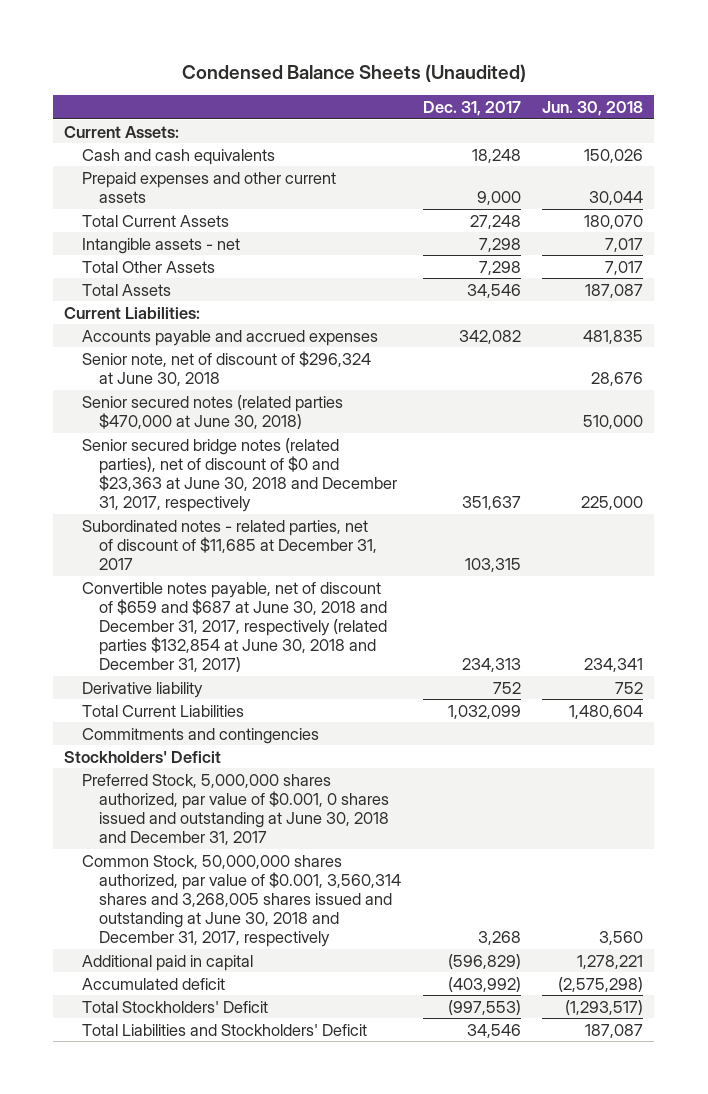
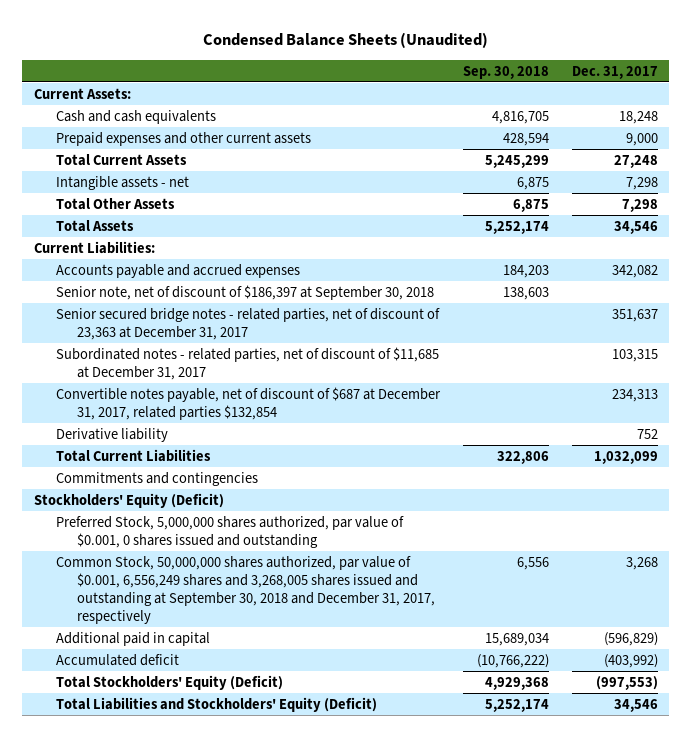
[542,101,644,117] Jun. 30, 2018 -> none
none -> [462,65,549,79] Sep. 30, 2018
[81,394,343,429] Senior secured notes (related parties $470,000 at June 30, 2018) -> none
[81,350,371,386] Senior note, net of discount of $296,324 at June 30, 2018 -> [55,284,434,300] Senior note, net of discount of $186,397 at September 30, 2018
[81,437,398,512] Senior secured bridge notes (related parties), net of discount of $0 and $23,363 at June 30, 2018 and December 31, 2017, respectively -> [55,307,440,341] Senior secured bridge notes - related parties, net of discount of 23,363 at December 31, 2017
[81,581,388,673] Convertible notes payable, net of discount of $659 and $687 at June 30, 2018 and December 31, 2017, respectively (related parties $132,854 at June 30, 2018 and December 31, 2017) -> [55,386,441,421] Convertible notes payable, net of discount of $687 at December 31, 2017, related parties $132,854
[64,750,222,763] Stockholders' Deficit -> [33,492,224,508] Stockholders' Equity (Deficit)
[81,773,390,845] Preferred Stock, 5,000,000 shares authorized, par value of $0.001, 0 shares issued and outstanding at June 30, 2018 and December 31, 2017 -> [55,515,404,549] Preferred Stock, 5,000,000 shares authorized, par value of $0.001, 0 shares issued and outstanding
[81,854,402,948] Common Stock, 50,000,000 shares authorized, par value of $0.001, 3,560,314 shares and 3,268,005 shares issued and outstanding at June 30, 2018 and December 31, 2017, respectively -> [55,555,436,625] Common Stock, 50,000,000 shares authorized, par value of $0.001, 6,556,249 shares and 3,268,005 shares issued and outstanding at September 30, 2018 and December 31, 2017, respectively
[81,1000,268,1013] Total Stockholders' Deficit -> [55,674,283,690] Total Stockholders' Equity (Deficit)
[81,1023,367,1036] Total Liabilities and Stockholders' Deficit -> [55,696,377,712] Total Liabilities and Stockholders' Equity (Deficit)

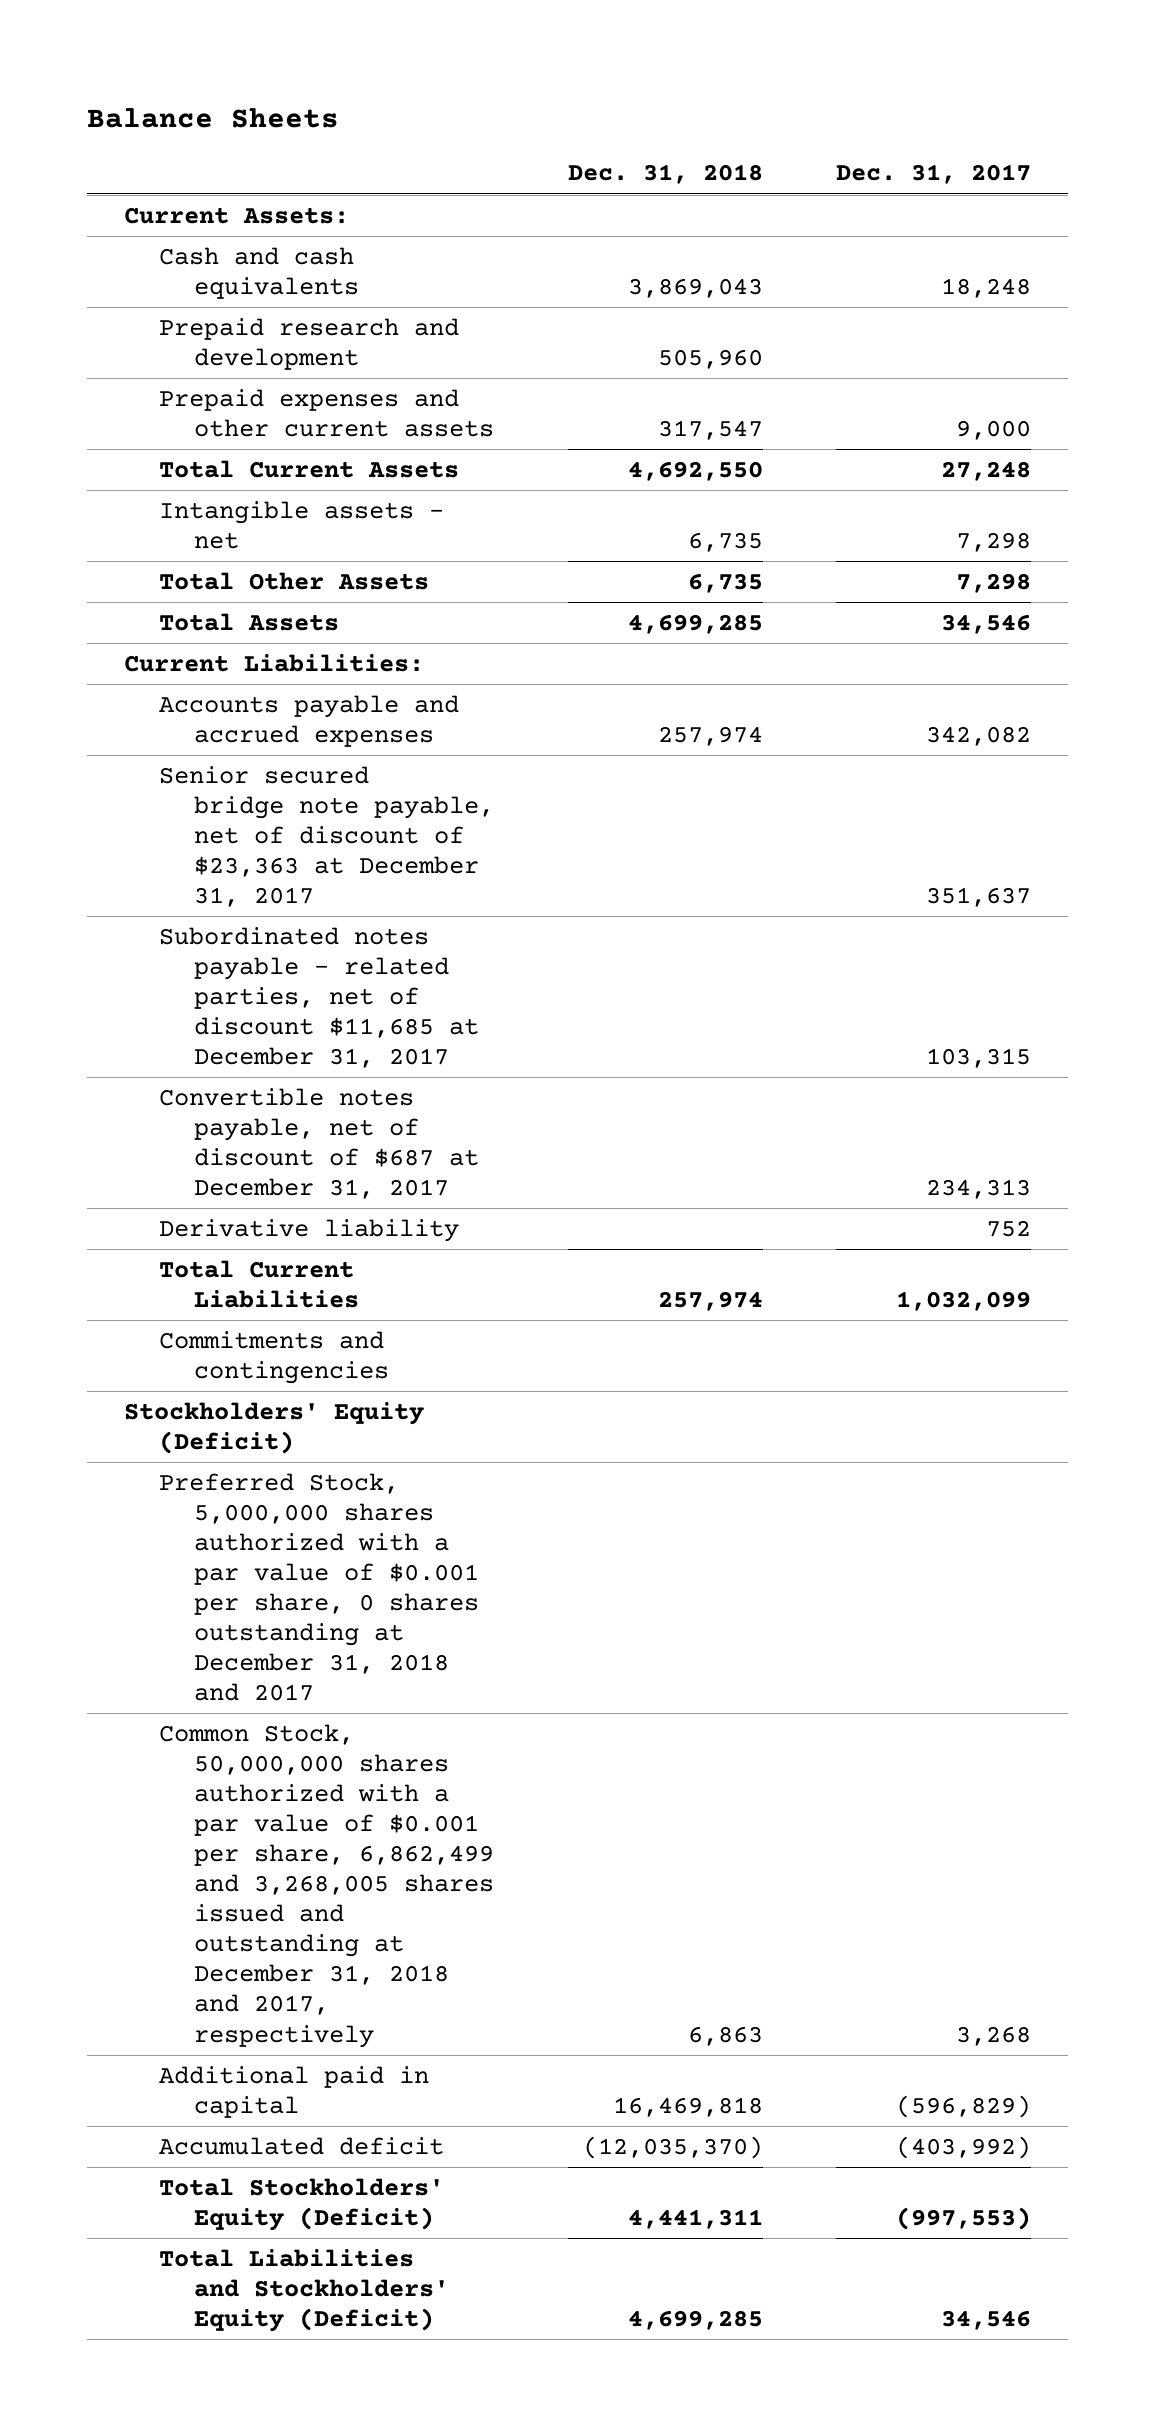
[202,32,488,49] Condensed Balance Sheets (Unaudited) -> [87,108,340,129] Balance Sheets
[462,65,549,79] Sep. 30, 2018 -> none
none -> [567,164,763,185] Dec. 31, 2018
none -> [159,317,460,370] Prepaid research and development
[55,284,434,300] Senior note, net of discount of $186,397 at September 30, 2018 -> none
[55,307,440,341] Senior secured bridge notes - related parties, net of discount of 23,363 at December 31, 2017 -> [159,765,494,908] Senior secured bridge note payable, net of discount of $23,363 at December 31, 2017
[55,346,439,381] Subordinated notes - related parties, net of discount of $11,685 at December 31, 2017 -> [159,926,479,1069] Subordinated notes payable - related parties, net of discount $11,685 at December 31, 2017
[55,386,441,421] Convertible notes payable, net of discount of $687 at December 31, 2017, related parties $132,854 -> [159,1087,479,1200] Convertible notes payable, net of discount of $687 at December 31, 2017
[55,515,404,549] Preferred Stock, 5,000,000 shares authorized, par value of $0.001, 0 shares issued and outstanding -> [159,1472,479,1702] Preferred Stock, 5,000,000 shares authorized with a par value of $0.001 per share, 0 shares outstanding at December 31, 2018 and 2017
[55,555,436,625] Common Stock, 50,000,000 shares authorized, par value of $0.001, 6,556,249 shares and 3,268,005 shares issued and outstanding at September 30, 2018 and December 31, 2017, respectively -> [159,1723,494,2048] Common Stock, 50,000,000 shares authorized with a par value of $0.001 per share, 6,862,499 and 3,268,005 shares issued and outstanding at December 31, 2018 and 2017, respectively

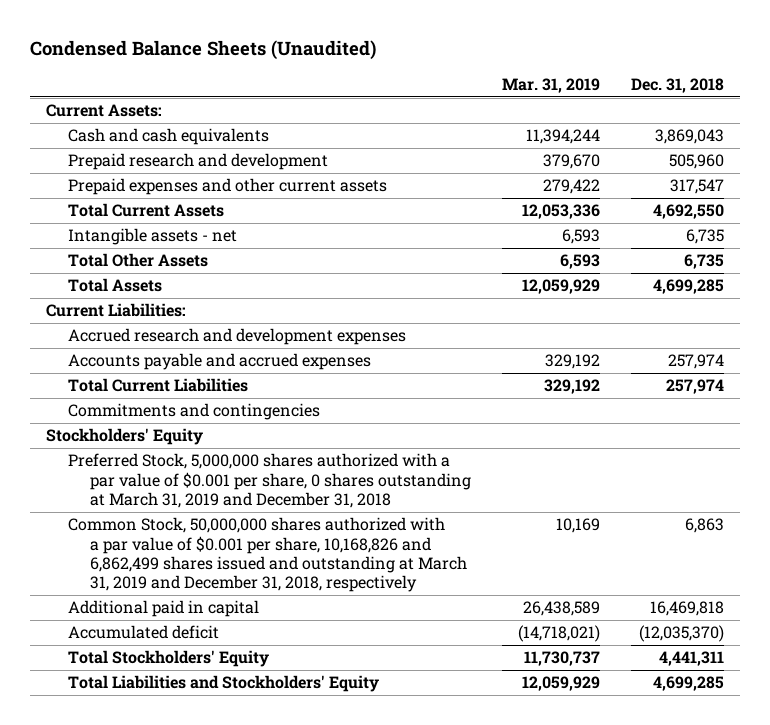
[87,108,340,129] Balance Sheets -> [30,40,377,61] Condensed Balance Sheets (Unaudited)
[836,164,1032,185] Dec. 31, 2017 -> none
none -> [502,77,601,93] Mar. 31, 2019
none -> [68,328,407,346] Accrued research and development expenses
[159,765,494,908] Senior secured bridge note payable, net of discount of $23,363 at December 31, 2017 -> none
[159,926,479,1069] Subordinated notes payable - related parties, net of discount $11,685 at December 31, 2017 -> none
[159,1087,479,1200] Convertible notes payable, net of discount of $687 at December 31, 2017 -> none
[159,1218,460,1242] Derivative liability -> none
[124,1401,425,1454] Stockholders' Equity (Deficit) -> [45,428,203,446] Stockholders' Equity
[159,1472,479,1702] Preferred Stock, 5,000,000 shares authorized with a par value of $0.001 per share, 0 shares outstanding at December 31, 2018 and 2017 -> [68,453,472,509] Preferred Stock, 5,000,000 shares authorized with a par value of $0.001 per share, 0 shares outstanding at March 31, 2019 and December 31, 2018
[159,1723,494,2048] Common Stock, 50,000,000 shares authorized with a par value of $0.001 per share, 6,862,499 and 3,268,005 shares issued and outstanding at December 31, 2018 and 2017, respectively -> [68,517,468,593] Common Stock, 50,000,000 shares authorized with a par value of $0.001 per share, 10,168,826 and 6,862,499 shares issued and outstanding at March 31, 2019 and December 31, 2018, respectively
[159,2177,445,2231] Total Stockholders' Equity (Deficit) -> [68,650,270,668] Total Stockholders' Equity
[159,2248,449,2333] Total Liabilities and Stockholders' Equity (Deficit) -> [68,675,380,693] Total Liabilities and Stockholders' Equity

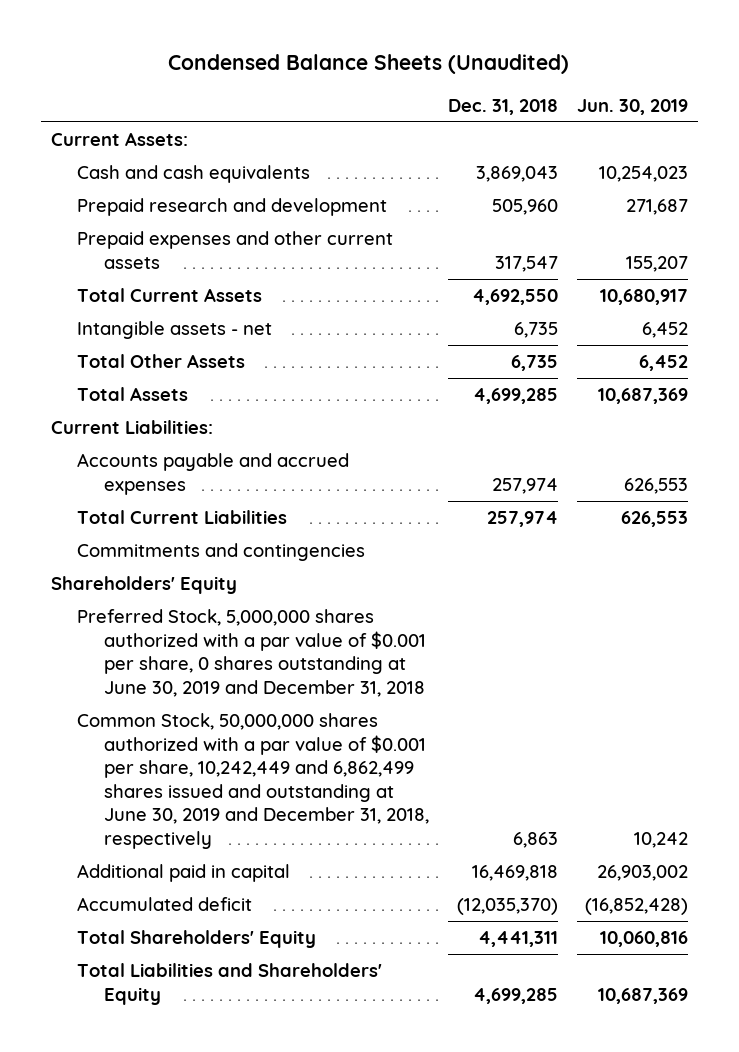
[502,77,601,93] Mar. 31, 2019 -> none
none -> [577,98,689,115] Jun. 30, 2019
[68,328,407,346] Accrued research and development expenses -> none
[45,428,203,446] Stockholders' Equity -> [50,576,237,595] Shareholders' Equity
[68,453,472,509] Preferred Stock, 5,000,000 shares authorized with a par value of $0.001 per share, 0 shares outstanding at March 31, 2019 and December 31, 2018 -> [77,609,427,697] Preferred Stock, 5,000,000 shares authorized with a par value of $0.001 per share, 0 shares outstanding at June 30, 2019 and December 31, 2018
[68,517,468,593] Common Stock, 50,000,000 shares authorized with a par value of $0.001 per share, 10,168,826 and 6,862,499 shares issued and outstanding at March 31, 2019 and December 31, 2018, respectively -> [77,713,430,849] Common Stock, 50,000,000 shares authorized with a par value of $0.001 per share, 10,242,449 and 6,862,499 shares issued and outstanding at June 30, 2019 and December 31, 2018, respectively
[68,650,270,668] Total Stockholders' Equity -> [77,930,317,949] Total Shareholders' Equity
[68,675,380,693] Total Liabilities and Stockholders' Equity -> [77,963,383,1005] Total Liabilities and Shareholders' Equity

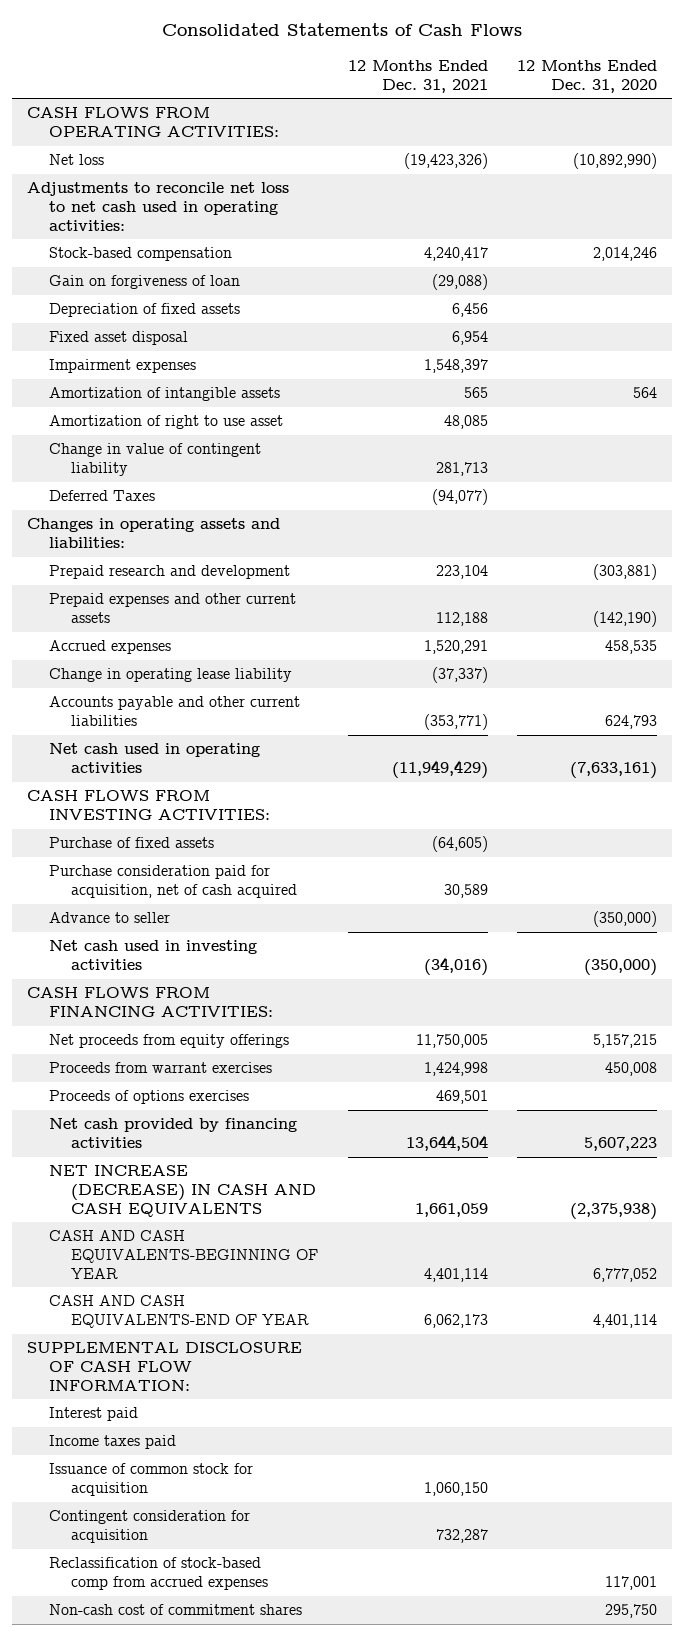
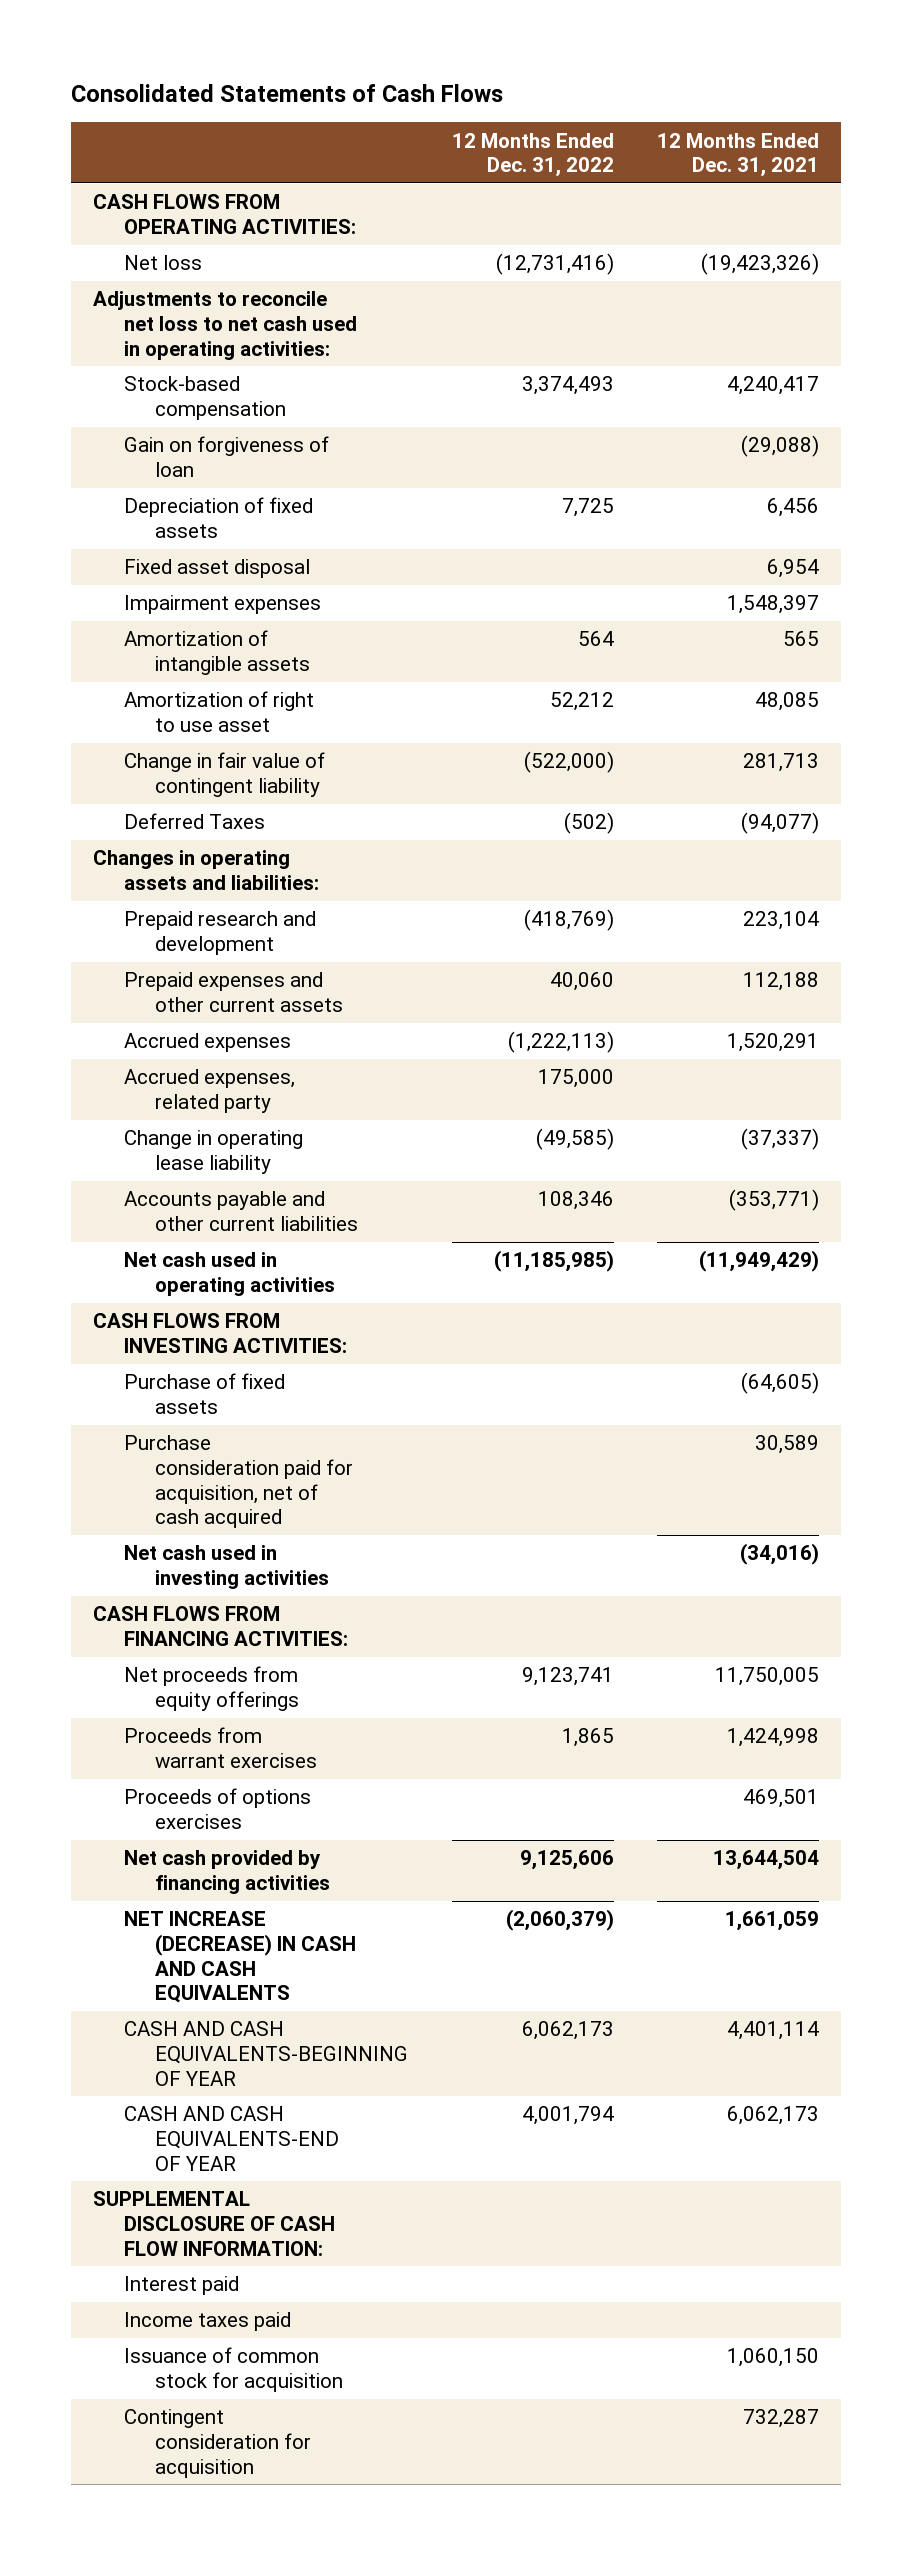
[517,59,658,93] 12 Months Ended Dec. 31, 2020 -> none
none -> [451,132,614,178] 12 Months Ended Dec. 31, 2022
[49,443,262,477] Change in value of contingent liability -> [123,752,325,797] Change in fair value of contingent liability
none -> [123,1069,295,1113] Accrued expenses, related party
[49,912,171,924] Advance to seller -> none
[49,1557,269,1591] Reclassification of stock-based comp from accrued expenses -> none
[49,1604,303,1616] Non-cash cost of commitment shares -> none

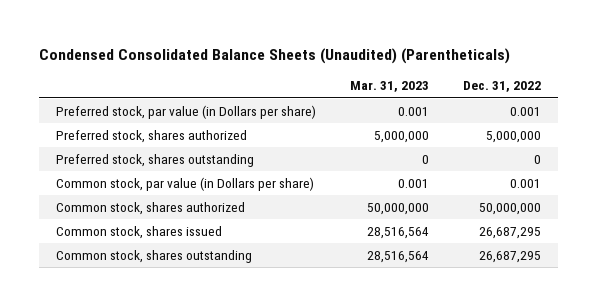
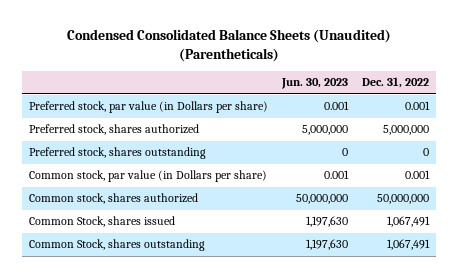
[349,81,429,93] Mar. 31, 2023 -> none
none -> [280,78,348,90] Jun. 30, 2023
[56,225,223,239] Common stock, shares issued -> [28,216,175,228] Common Stock, shares issued
[478,226,541,239] 26,687,295 -> [386,216,430,228] 1,067,491
[56,249,253,263] Common stock, shares outstanding -> [28,239,205,252] Common Stock, shares outstanding
[478,250,541,263] 26,687,295 -> [386,239,430,251] 1,067,491

